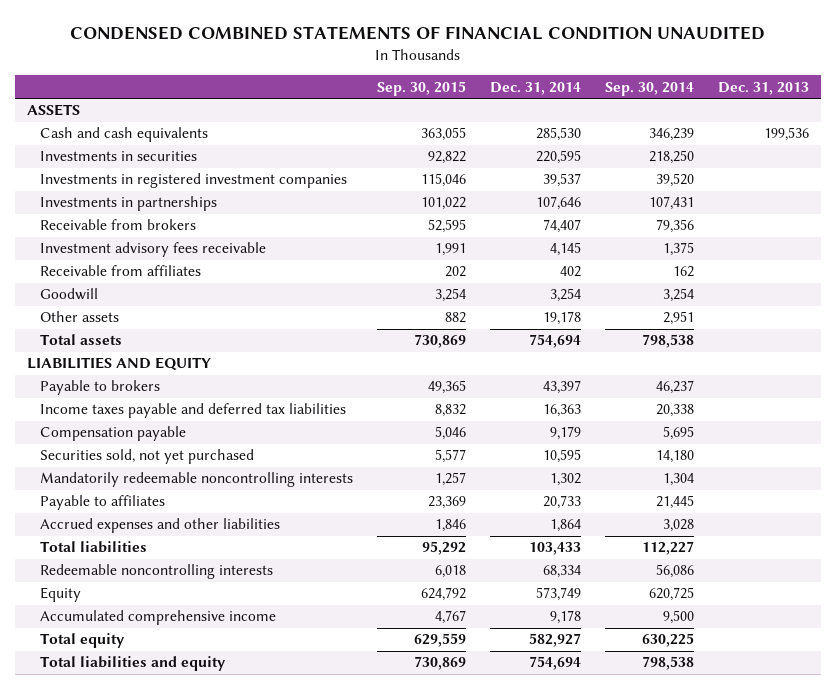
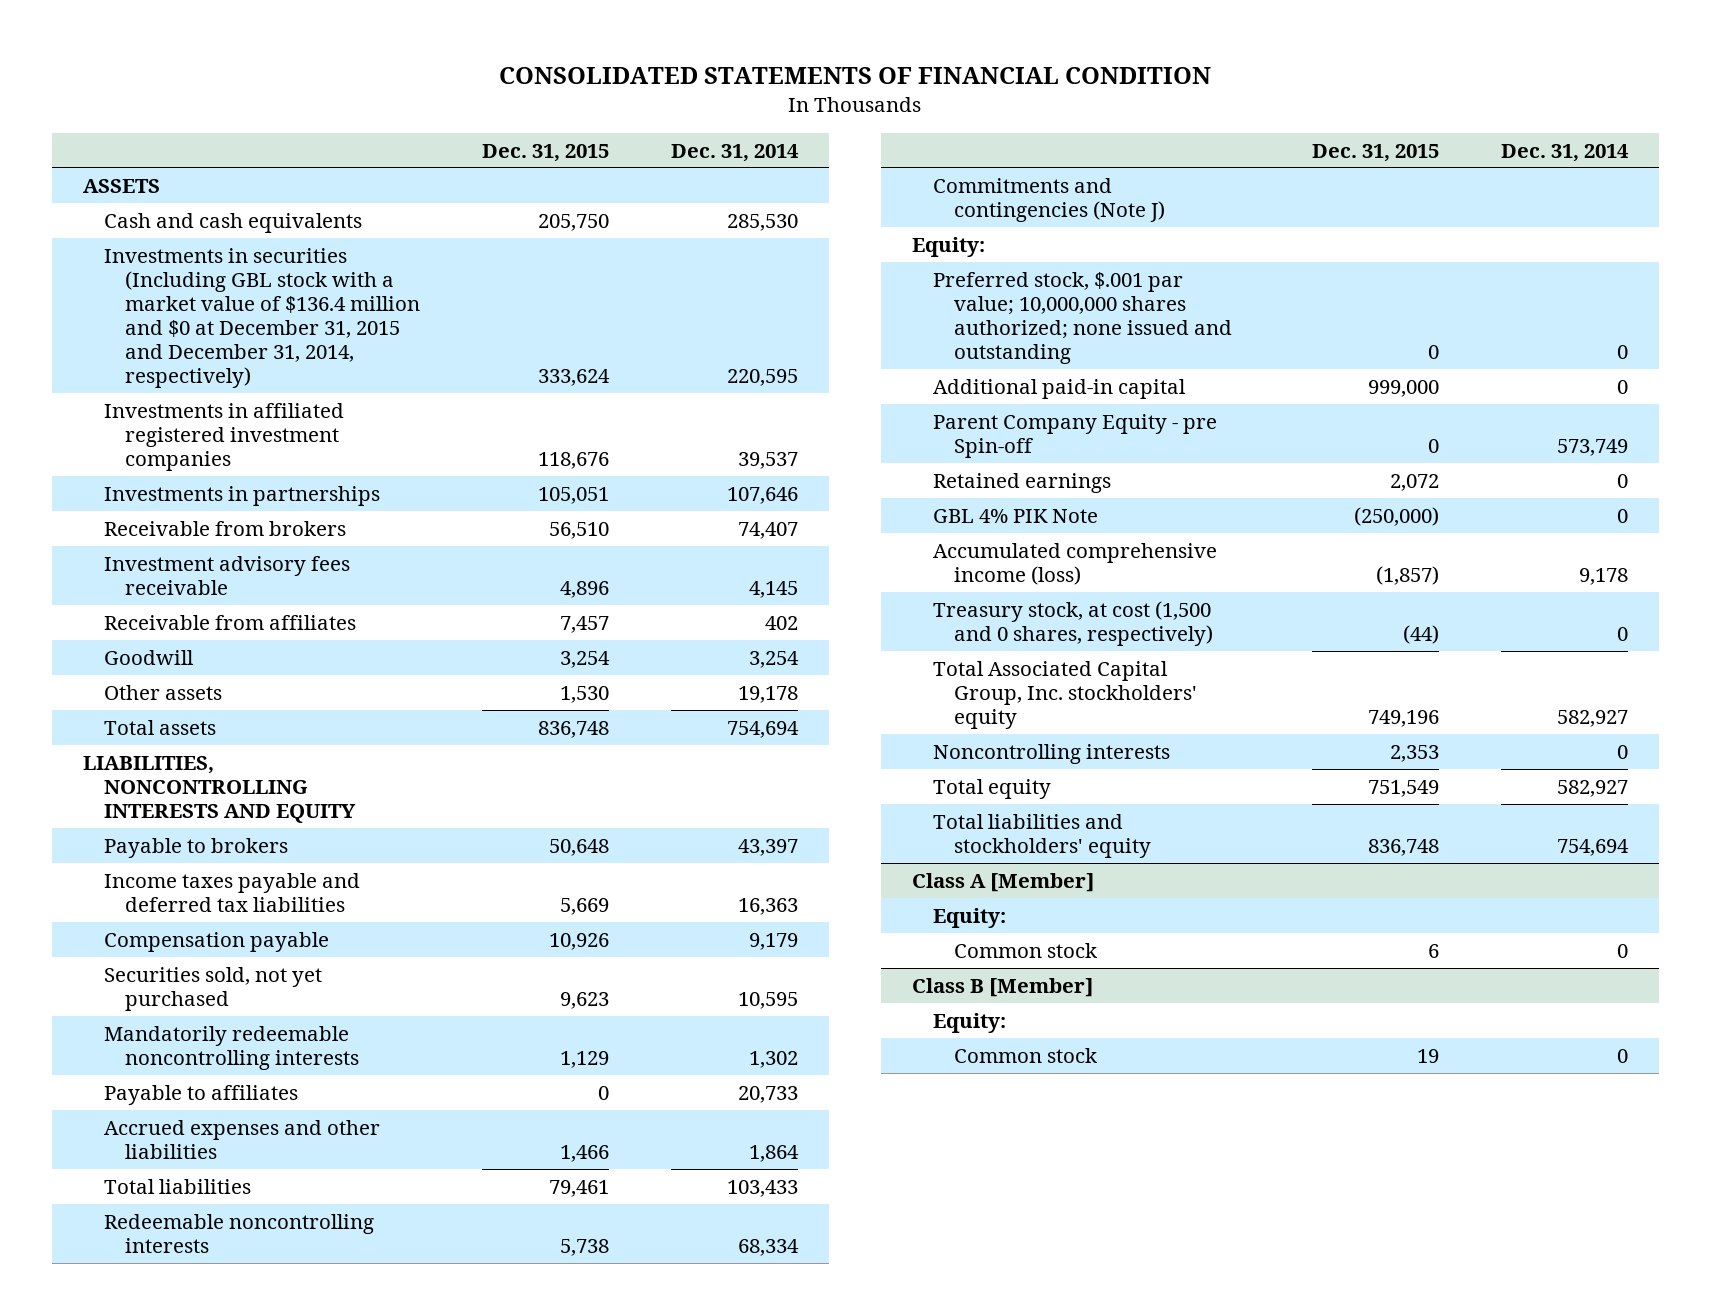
[69,26,765,41] CONDENSED COMBINED STATEMENTS OF FINANCIAL CONDITION UNAUDITED -> [499,66,1212,84] CONSOLIDATED STATEMENTS OF FINANCIAL CONDITION
[376,80,466,96] Sep. 30, 2015 -> none
[604,81,694,96] Sep. 30, 2014 -> none
[717,81,809,95] Dec. 31, 2013 -> none
none -> [482,143,610,162] Dec. 31, 2015
[39,151,197,162] Investments in securities -> [103,247,420,389] Investments in securities (Including GBL stock with a market value of $136.4 million and $0 at December 31, 2015 and December 31, 2014, respectively)
[39,173,347,189] Investments in registered investment companies -> [103,402,344,472] Investments in affiliated registered investment companies
[27,357,212,372] LIABILITIES AND EQUITY -> [82,755,356,824] LIABILITIES, NONCONTROLLING INTERESTS AND EQUITY
none -> [933,177,1166,223] Commitments and contingencies (Note J)
none -> [912,236,986,257] Equity:
none -> [933,271,1233,365] Preferred stock, $.001 par value; 10,000,000 shares authorized; none issued and outstanding
none -> [933,378,1187,399] Additional paid-in capital
[39,587,81,603] Equity -> [933,413,1218,459] Parent Company Equity - pre Spin-off
none -> [933,472,1112,493] Retained earnings
none -> [933,508,1099,523] GBL 4% PIK Note
[39,610,276,626] Accumulated comprehensive income -> [933,542,1218,586] Accumulated comprehensive income (loss)
none -> [933,600,1214,647] Treasury stock, at cost (1,500 and 0 shares, respectively)
none -> [933,660,1198,730] Total Associated Capital Group, Inc. stockholders' equity
none -> [933,743,1171,764] Noncontrolling interests
[39,656,226,672] Total liabilities and equity -> [933,813,1152,859] Total liabilities and stockholders' equity
none -> [912,872,1095,892] Class A [Member]
none -> [933,907,1007,928] Equity:
none -> [954,942,1099,958] Common stock
none -> [912,977,1094,997] Class B [Member]
none -> [933,1012,1007,1033] Equity:
none -> [954,1047,1099,1063] Common stock

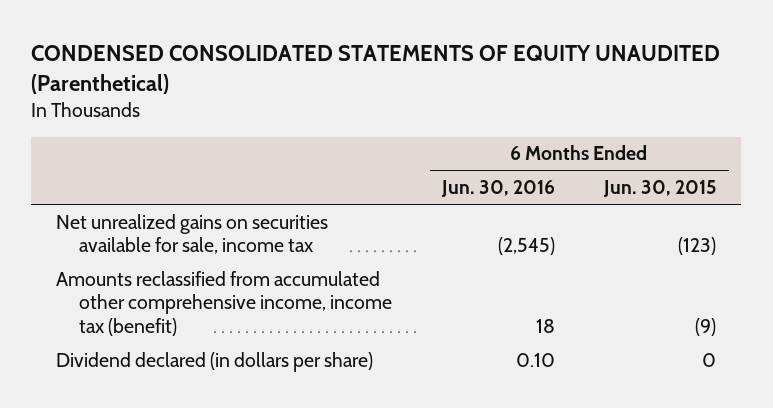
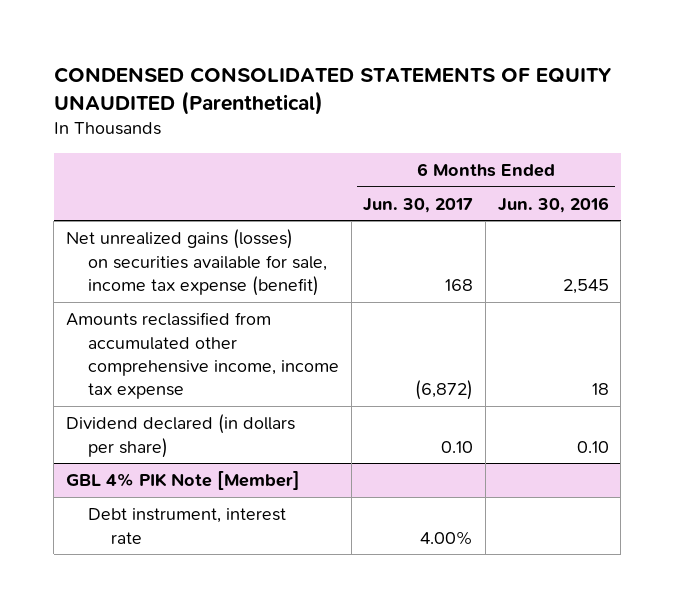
[603,180,717,198] Jun. 30, 2015 -> none
none -> [363,197,474,213] Jun. 30, 2017
[56,213,329,255] Net unrealized gains on securities available for sale, income tax -> [65,229,328,296] Net unrealized gains (losses) on securities available for sale, income tax expense (benefit)
[497,237,555,256] (2,545) -> [562,278,609,294] 2,545
[56,270,393,336] Amounts reclassified from accumulated other comprehensive income, income tax (benefit) -> [65,312,340,400] Amounts reclassified from accumulated other comprehensive income, income tax expense
none -> [65,471,300,491] GBL 4% PIK Note [Member]
none -> [88,508,287,544] Debt instrument, interest rate

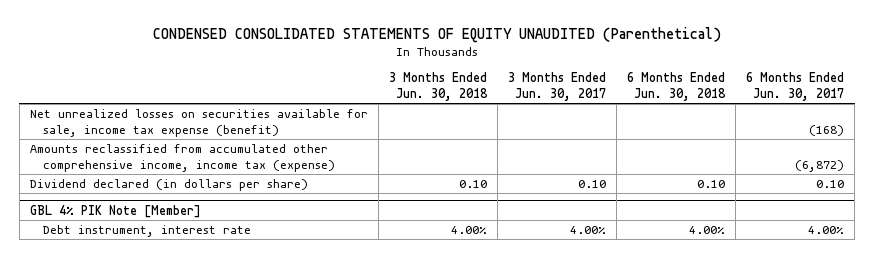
[497,196,609,213] Jun. 30, 2016 -> none
none -> [388,72,488,102] 3 Months Ended Jun. 30, 2018
none -> [507,72,606,102] 3 Months Ended Jun. 30, 2017
none -> [627,72,727,102] 6 Months Ended Jun. 30, 2018
[65,229,328,296] Net unrealized gains (losses) on securities available for sale, income tax expense (benefit) -> [29,108,368,137] Net unrealized losses on securities available for sale, income tax expense (benefit)
[445,278,474,291] 168 -> [809,124,845,136] (168)
[65,312,340,400] Amounts reclassified from accumulated other comprehensive income, income tax expense -> [29,143,335,172] Amounts reclassified from accumulated other comprehensive income, income tax (expense)

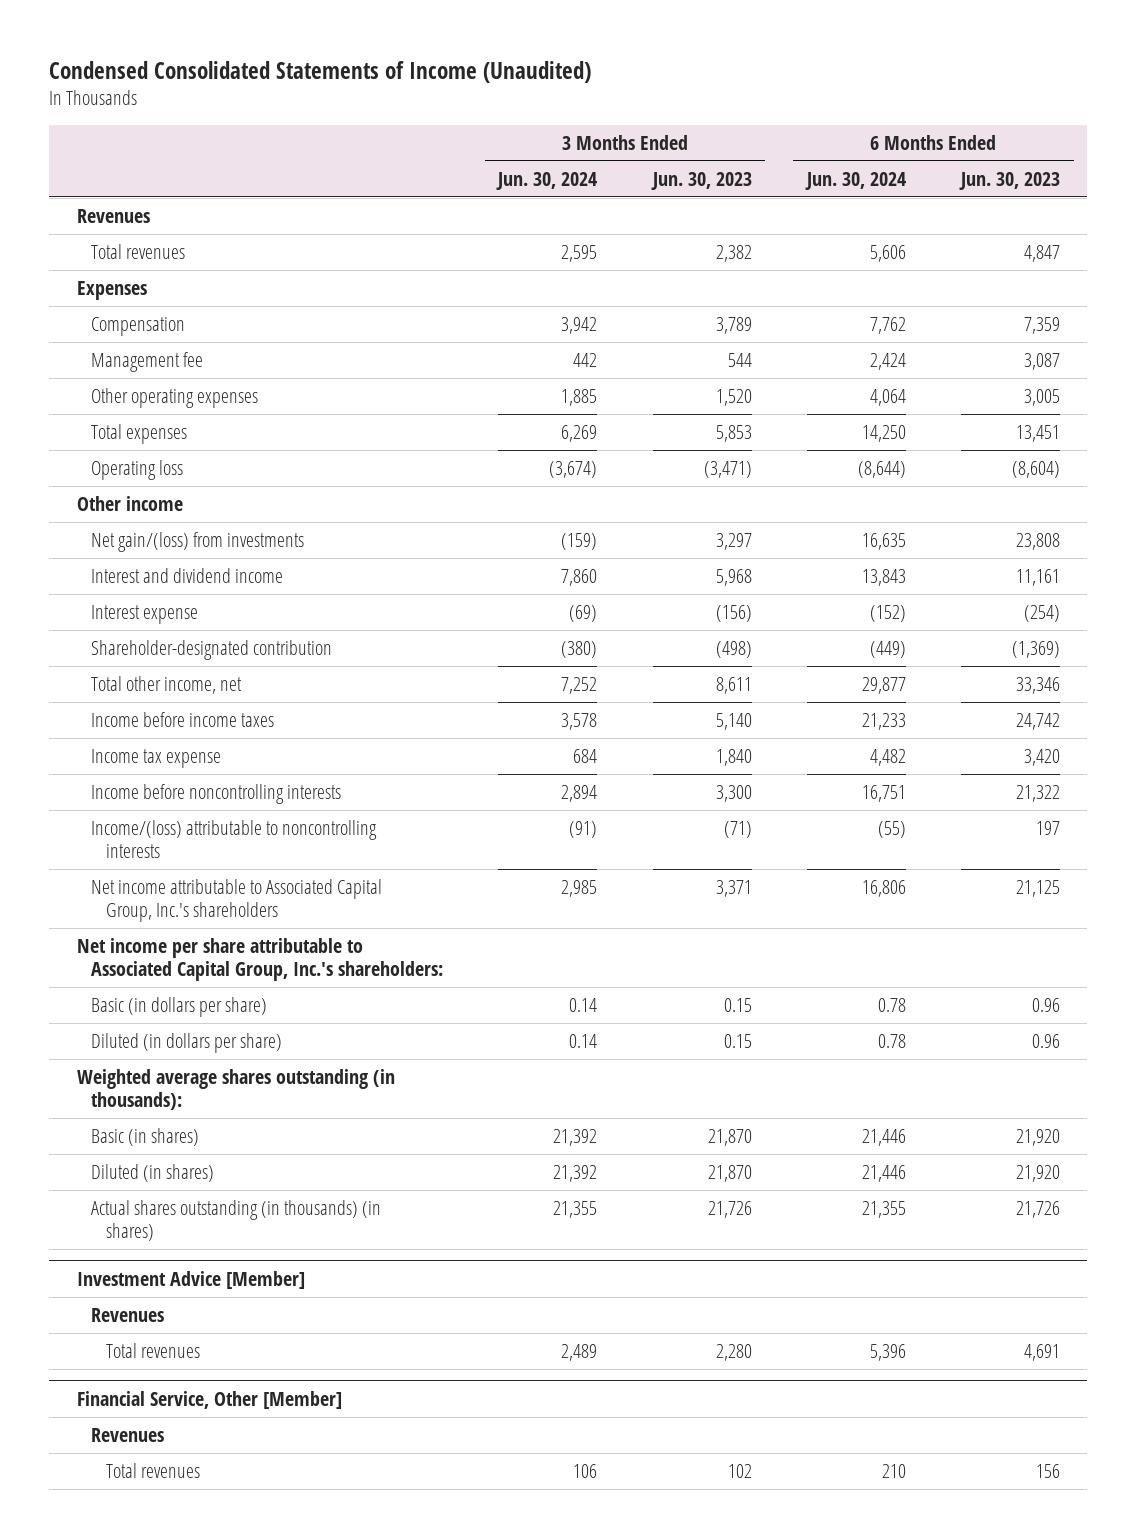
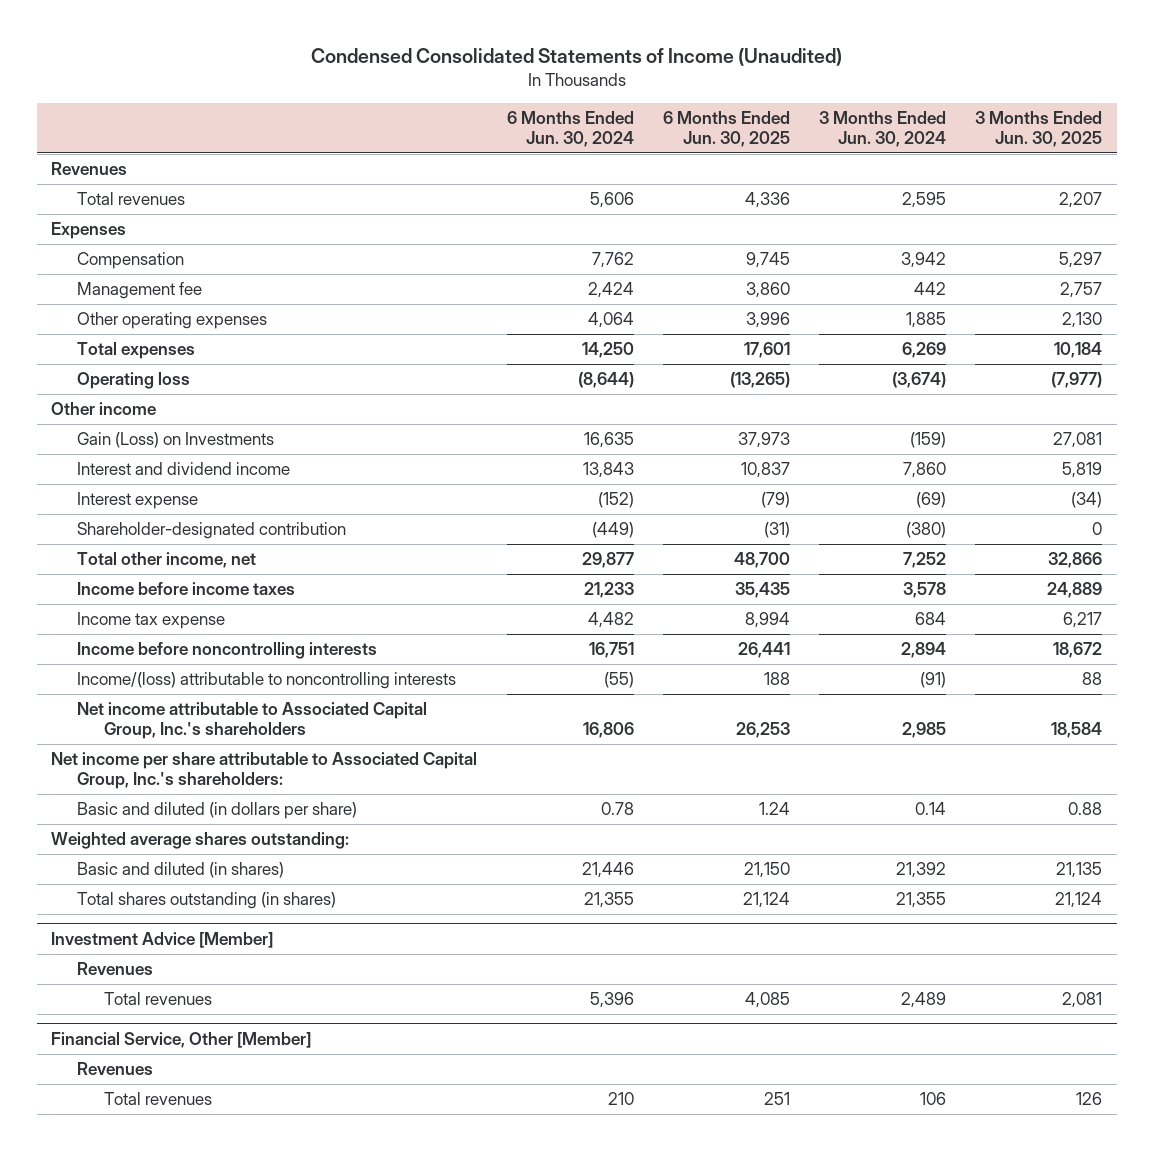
[650,171,752,190] Jun. 30, 2023 -> none
[958,171,1060,190] Jun. 30, 2023 -> none
none -> [662,110,790,147] 6 Months Ended Jun. 30, 2025
none -> [975,110,1103,147] 3 Months Ended Jun. 30, 2025
[91,531,305,552] Net gain/(loss) from investments -> [77,432,275,449] Gain (Loss) on Investments
[91,1032,283,1053] Diluted (in dollars per share) -> none
[91,1163,215,1182] Diluted (in shares) -> none
[91,996,268,1017] Basic (in dollars per share) -> [77,802,358,820] Basic and diluted (in dollars per share)
[76,1068,395,1111] Weighted average shares outstanding (in thousands): -> [51,832,350,850] Weighted average shares outstanding:
[91,1127,200,1146] Basic (in shares) -> [77,862,285,879] Basic and diluted (in shares)
[91,1199,382,1242] Actual shares outstanding (in thousands) (in shares) -> [77,892,337,910] Total shares outstanding (in shares)

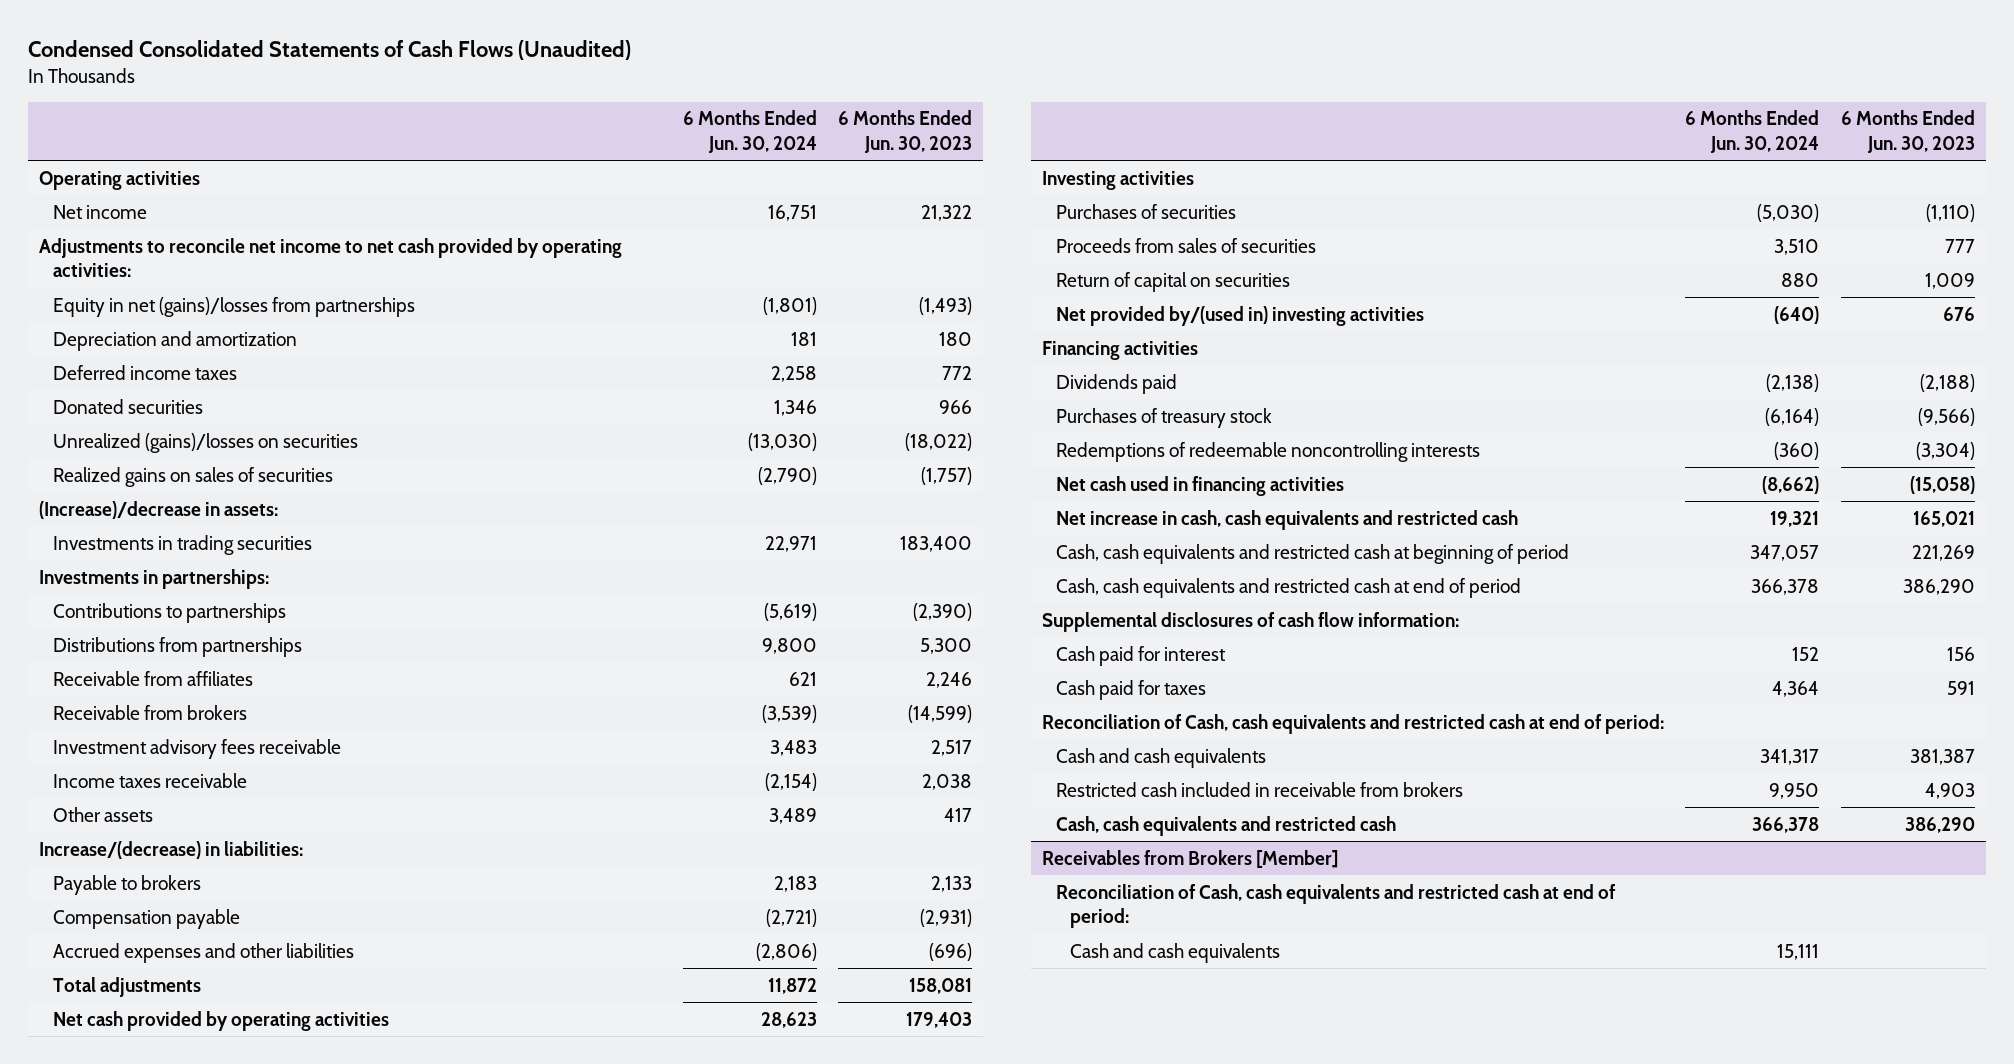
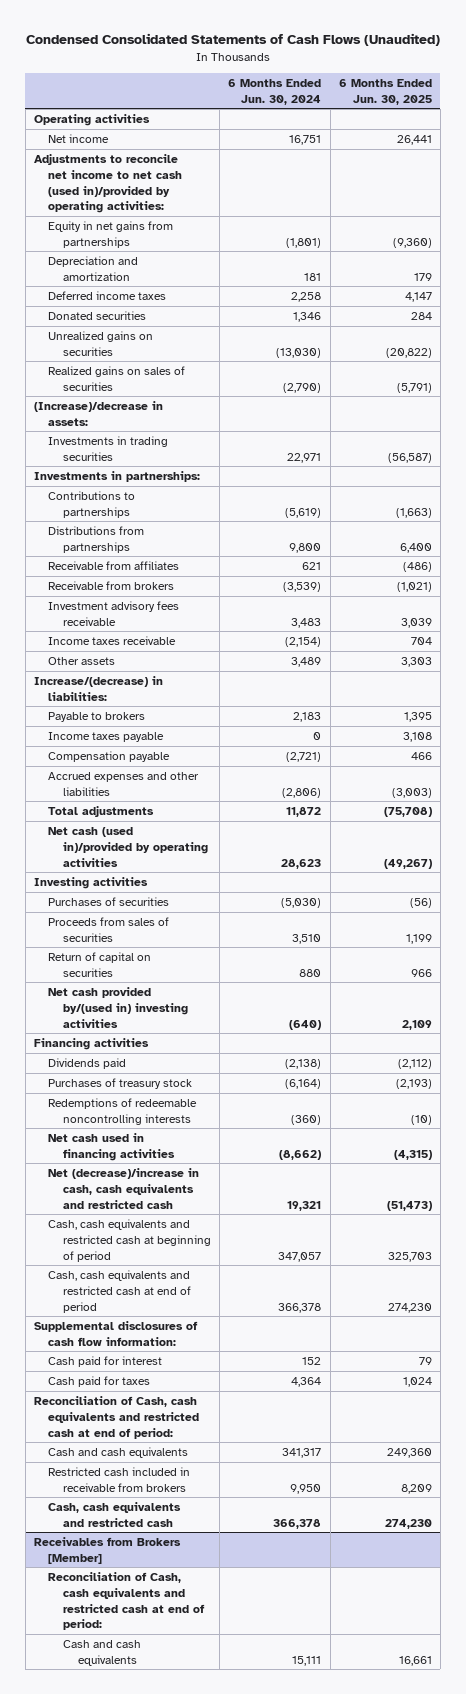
[838,110,973,153] 6 Months Ended Jun. 30, 2023 -> none
none -> [338,78,432,105] 6 Months Ended Jun. 30, 2025
[38,237,622,278] Adjustments to reconcile net income to net cash provided by operating activities: -> [33,153,183,214] Adjustments to reconcile net income to net cash (used in)/provided by operating activities:
[52,296,415,317] Equity in net (gains)/losses from partnerships -> [48,220,174,248] Equity in net gains from partnerships
[52,432,358,453] Unrealized (gains)/losses on securities -> [48,330,154,356] Unrealized gains on securities
none -> [48,731,165,742] Income taxes payable
[52,1010,389,1031] Net cash provided by operating activities -> [48,826,208,867] Net cash (used in)/provided by operating activities
[1055,305,1424,326] Net provided by/(used in) investing activities -> [48,986,188,1028] Net cash provided by/(used in) investing activities
[1055,509,1518,530] Net increase in cash, cash equivalents and restricted cash -> [48,1167,200,1209] Net (decrease)/increase in cash, cash equivalents and restricted cash

